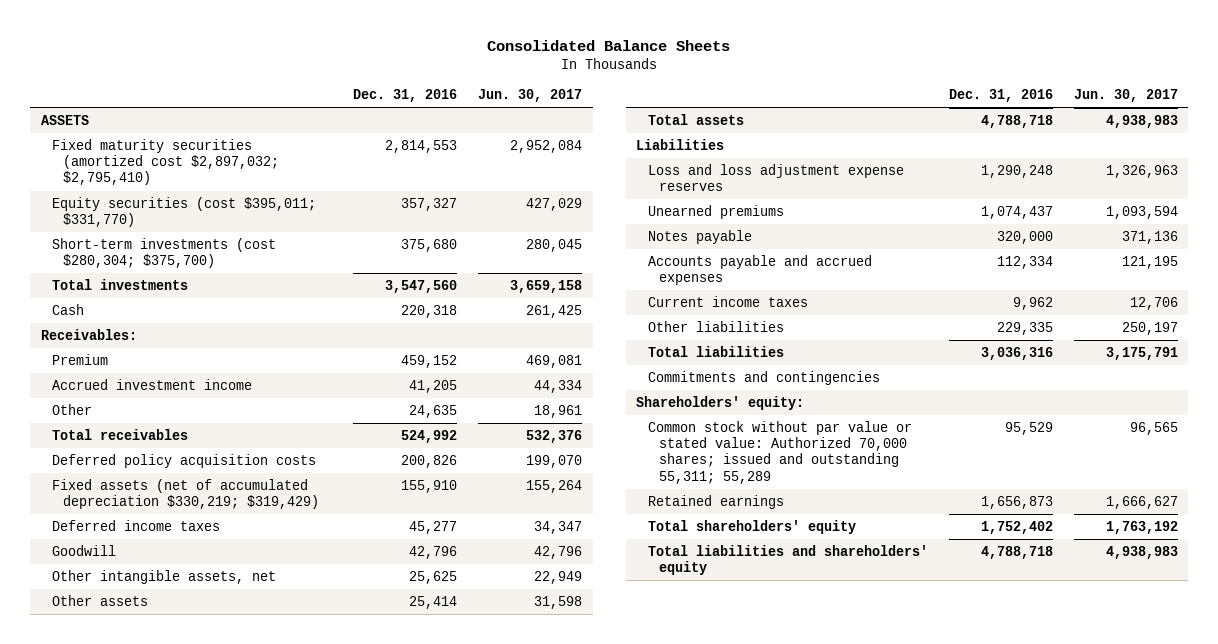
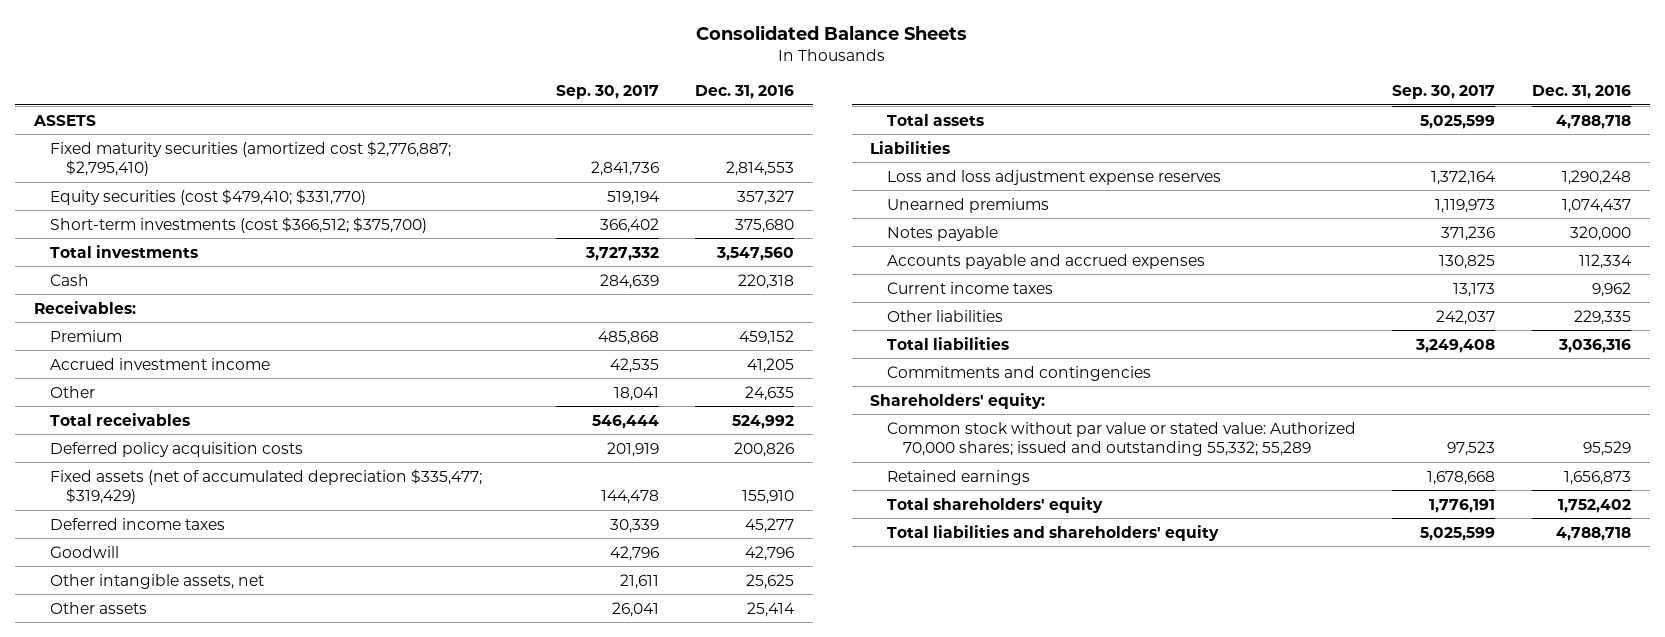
[478,88,583,102] Jun. 30, 2017 -> none
none -> [555,85,659,100] Sep. 30, 2017
[51,139,280,186] Fixed maturity securities (amortized cost $2,897,032; $2,795,410) -> [49,140,451,177] Fixed maturity securities (amortized cost $2,776,887; $2,795,410)
[51,197,316,228] Equity securities (cost $395,011; $331,770) -> [49,188,366,205] Equity securities (cost $479,410; $331,770)
[51,238,276,269] Short-term investments (cost $280,304; $375,700) -> [49,216,427,233] Short-term investments (cost $366,512; $375,700)
[51,479,320,510] Fixed assets (net of accumulated depreciation $330,219; $319,429) -> [49,468,482,505] Fixed assets (net of accumulated depreciation $335,477; $319,429)
[647,421,912,484] Common stock without par value or stated value: Authorized 70,000 shares; issued and outstanding 55,311; 55,289 -> [886,421,1356,457] Common stock without par value or stated value: Authorized 70,000 shares; issued and outstanding 55,332; 55,289

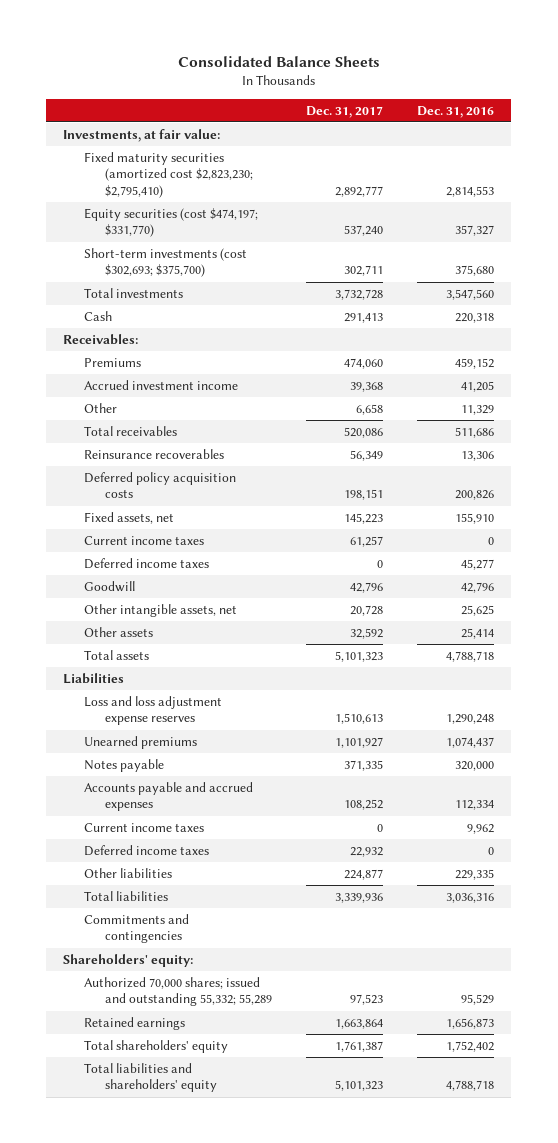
[555,85,659,100] Sep. 30, 2017 -> none
none -> [306,105,384,118] Dec. 31, 2017
[32,114,96,126] ASSETS -> none
none -> [63,128,221,142] Investments, at fair value:
[49,140,451,177] Fixed maturity securities (amortized cost $2,776,887; $2,795,410) -> [84,151,254,198] Fixed maturity securities (amortized cost $2,823,230; $2,795,410)
[49,188,366,205] Equity securities (cost $479,410; $331,770) -> [84,207,259,238] Equity securities (cost $474,197; $331,770)
[49,216,427,233] Short-term investments (cost $366,512; $375,700) -> [84,247,248,278] Short-term investments (cost $302,693; $375,700)
[49,329,122,342] Premium -> [84,357,142,367] Premiums
[745,385,795,401] 24,635 -> [461,404,495,415] 11,329
[732,414,795,429] 524,992 -> [455,426,495,438] 511,686
none -> [84,448,225,459] Reinsurance recoverables
[49,468,482,505] Fixed assets (net of accumulated depreciation $335,477; $319,429) -> [84,511,175,524] Fixed assets, net
none -> [84,535,205,545] Current income taxes
none -> [84,844,210,856] Deferred income taxes
[886,421,1356,457] Common stock without par value or stated value: Authorized 70,000 shares; issued and outstanding 55,332; 55,289 -> [84,976,273,1007] Authorized 70,000 shares; issued and outstanding 55,332; 55,289

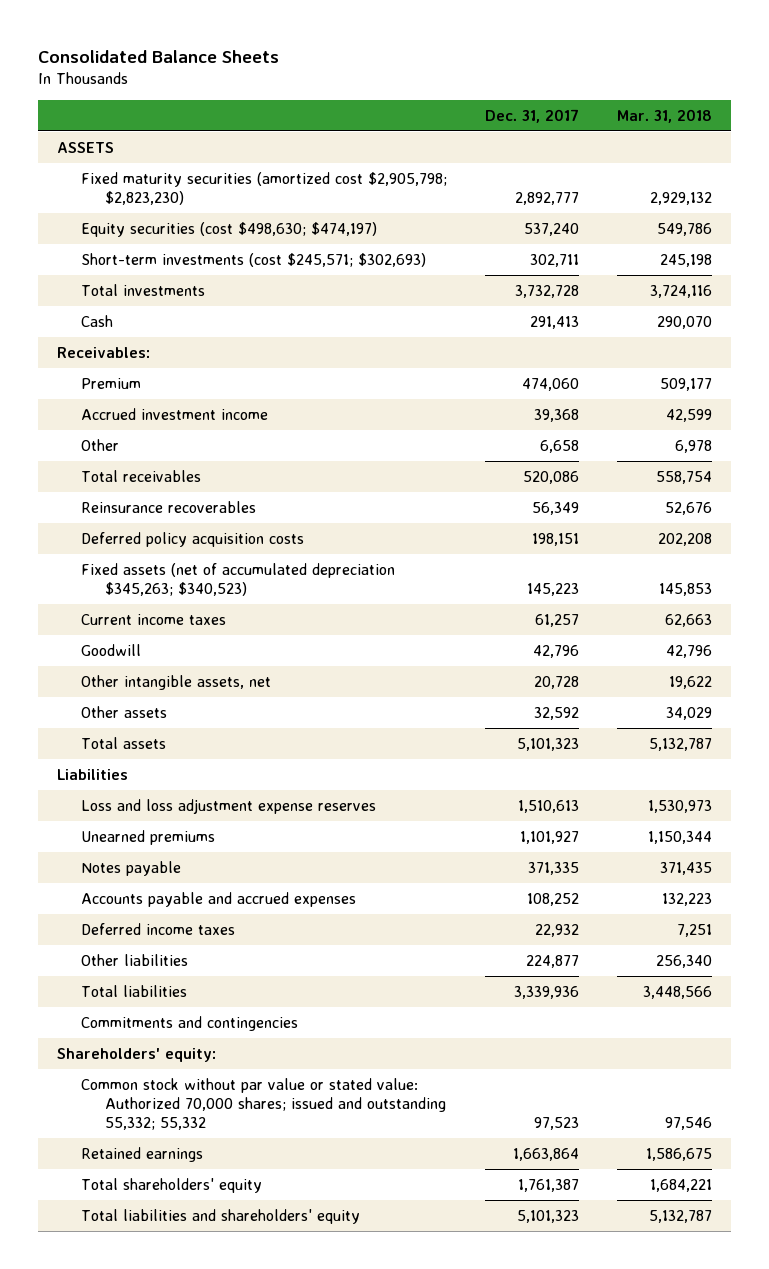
[417,105,495,118] Dec. 31, 2016 -> none
none -> [616,109,712,124] Mar. 31, 2018
[63,128,221,142] Investments, at fair value: -> none
none -> [56,141,114,153] ASSETS
[84,151,254,198] Fixed maturity securities (amortized cost $2,823,230; $2,795,410) -> [80,171,447,205] Fixed maturity securities (amortized cost $2,905,798; $2,823,230)
[84,207,259,238] Equity securities (cost $474,197; $331,770) -> [80,221,377,237] Equity securities (cost $498,630; $474,197)
[84,247,248,278] Short-term investments (cost $302,693; $375,700) -> [80,252,426,267] Short-term investments (cost $245,571; $302,693)
[84,357,142,367] Premiums -> [80,377,141,389] Premium
[84,511,175,524] Fixed assets, net -> [80,562,395,596] Fixed assets (net of accumulated depreciation $345,263; $340,523)
[84,557,210,569] Deferred income taxes -> none
[84,822,205,832] Current income taxes -> none
[84,976,273,1007] Authorized 70,000 shares; issued and outstanding 55,332; 55,289 -> [80,1077,447,1131] Common stock without par value or stated value: Authorized 70,000 shares; issued and outstanding 55,332; 55,332

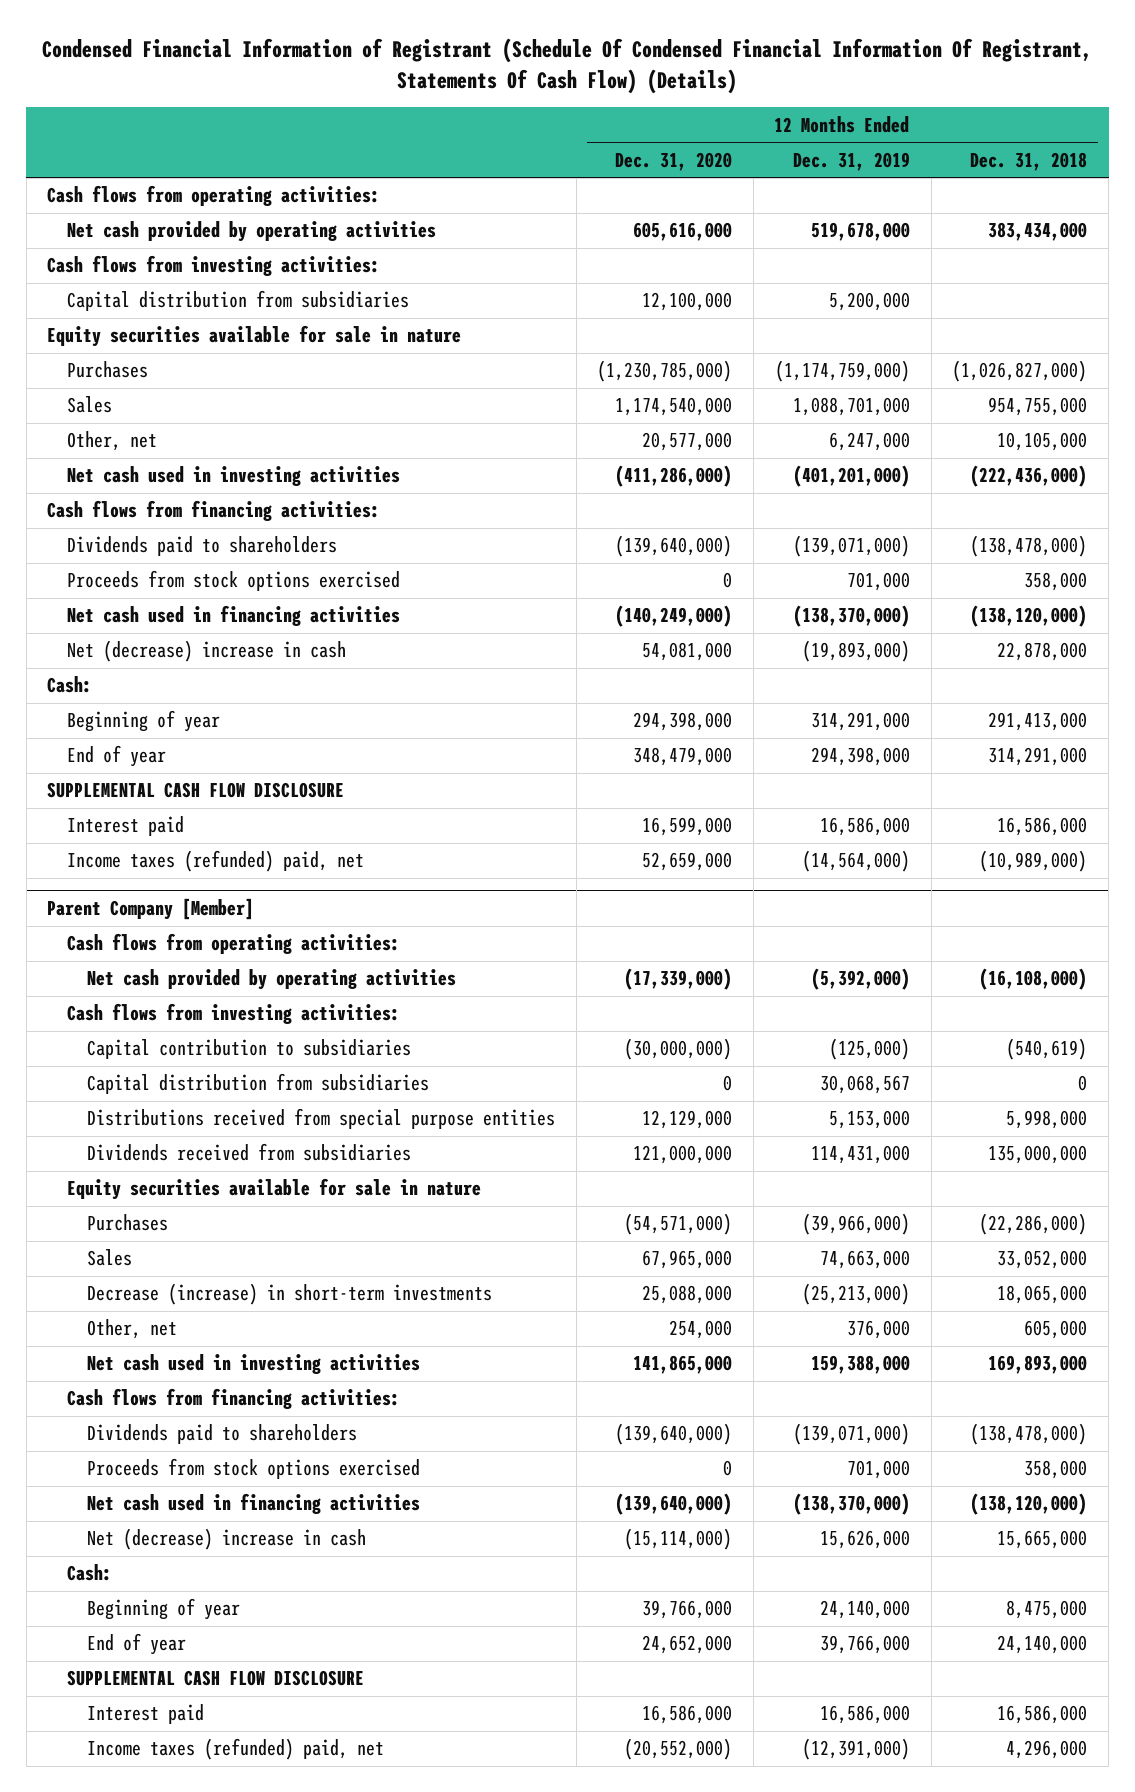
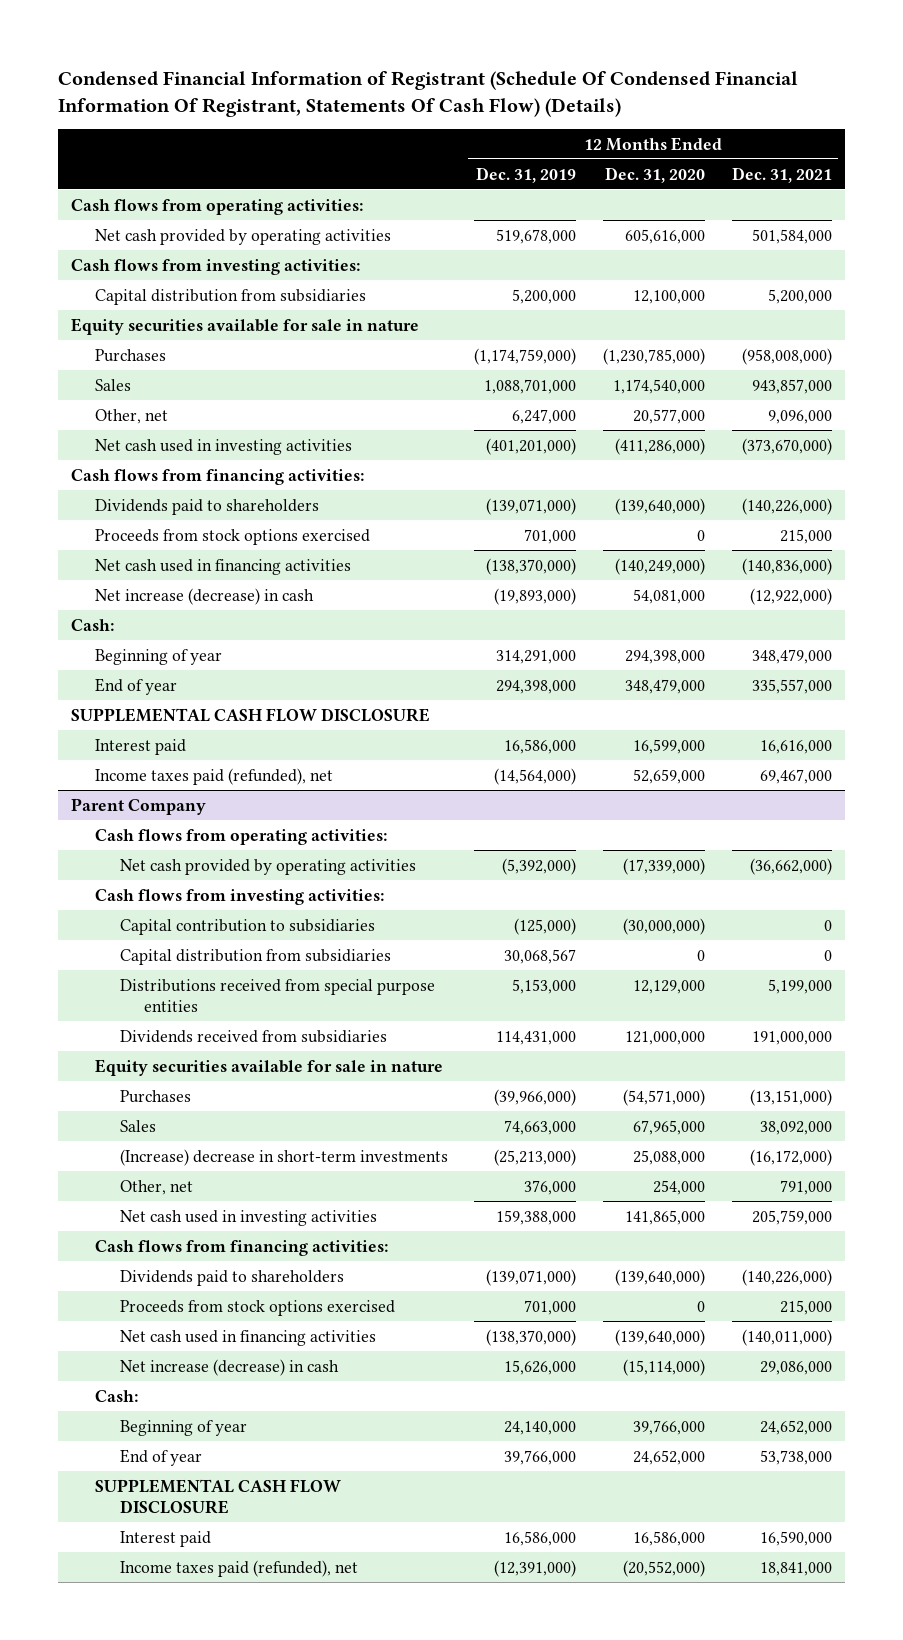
[970,151,1088,171] Dec. 31, 2018 -> none
none -> [731,166,832,183] Dec. 31, 2021
[67,640,347,663] Net (decrease) increase in cash -> [95,587,315,605] Net increase (decrease) in cash
[67,850,365,873] Income taxes (refunded) paid, net -> [95,767,334,785] Income taxes paid (refunded), net
[47,898,255,921] Parent Company [Member] -> [71,797,207,815] Parent Company
[86,1283,492,1306] Decrease (increase) in short-term investments -> [119,1148,448,1166] (Increase) decrease in short-term investments
[86,1528,366,1551] Net (decrease) increase in cash -> [119,1358,339,1376] Net increase (decrease) in cash
[86,1738,384,1761] Income taxes (refunded) paid, net -> [119,1559,358,1577] Income taxes paid (refunded), net

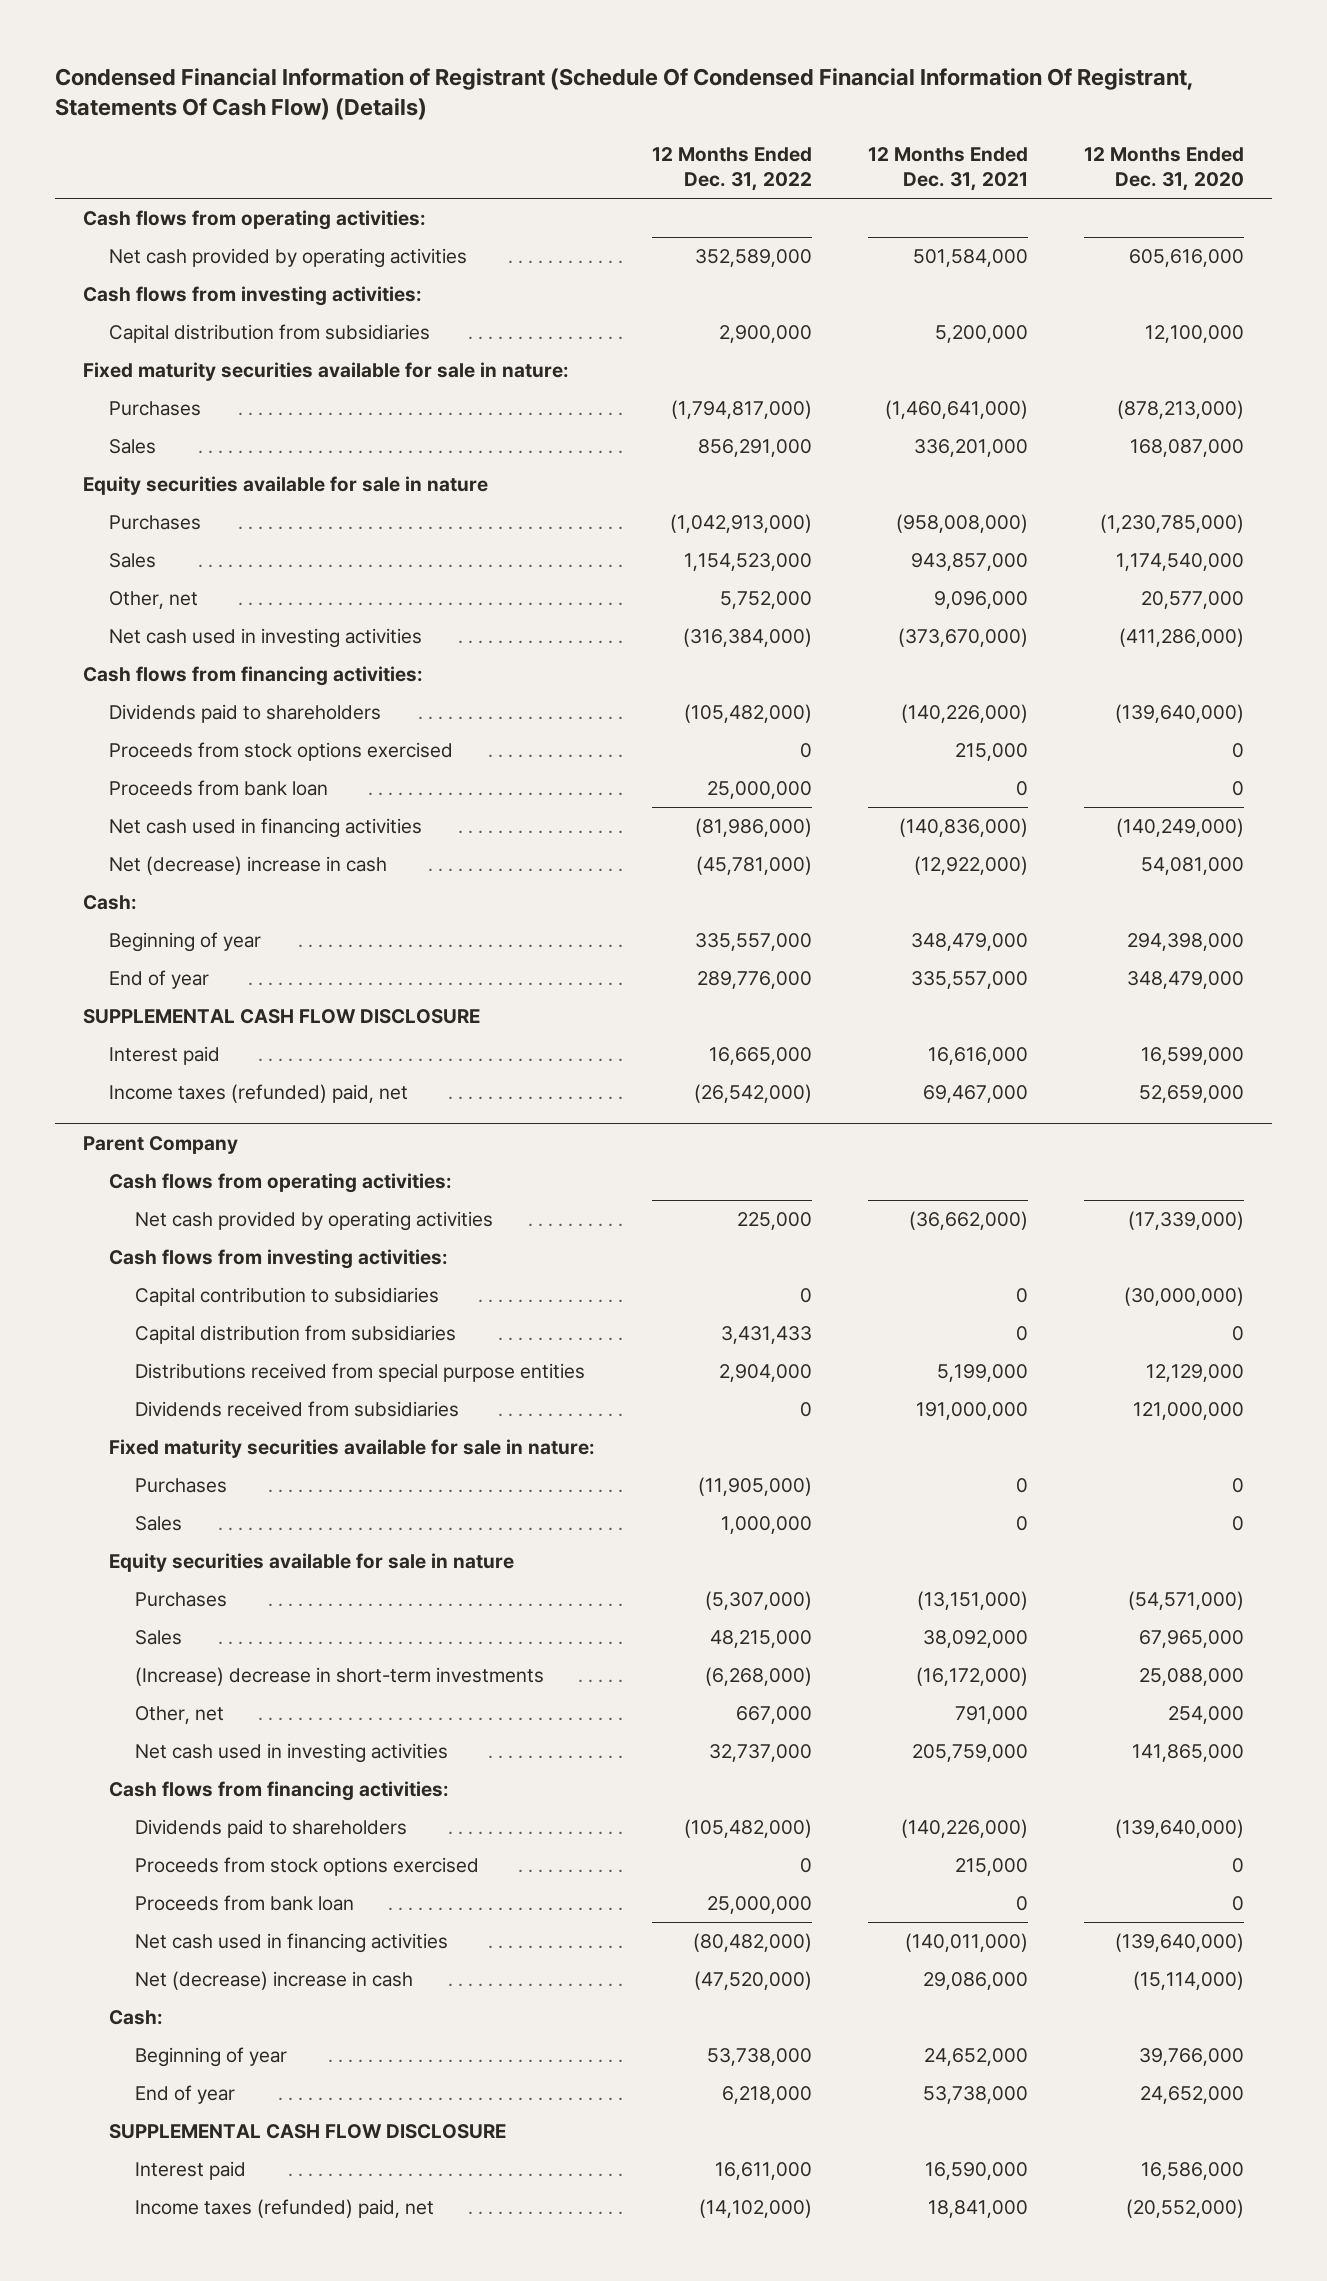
[476,166,577,183] Dec. 31, 2019 -> none
none -> [651,146,812,192] 12 Months Ended Dec. 31, 2022
none -> [83,362,570,382] Fixed maturity securities available for sale in nature:
none -> [109,401,202,417] Purchases
none -> [109,439,157,455] Sales
none -> [109,780,329,797] Proceeds from bank loan
[95,587,315,605] Net increase (decrease) in cash -> [109,856,388,876] Net (decrease) increase in cash
[95,767,334,785] Income taxes paid (refunded), net -> [109,1084,409,1104] Income taxes (refunded) paid, net
none -> [109,1439,596,1459] Fixed maturity securities available for sale in nature:
none -> [135,1478,228,1494] Purchases
none -> [135,1516,183,1532] Sales
none -> [135,1895,355,1912] Proceeds from bank loan
[119,1358,339,1376] Net increase (decrease) in cash -> [135,1971,414,1991] Net (decrease) increase in cash
[119,1559,358,1577] Income taxes paid (refunded), net -> [135,2199,435,2219] Income taxes (refunded) paid, net

